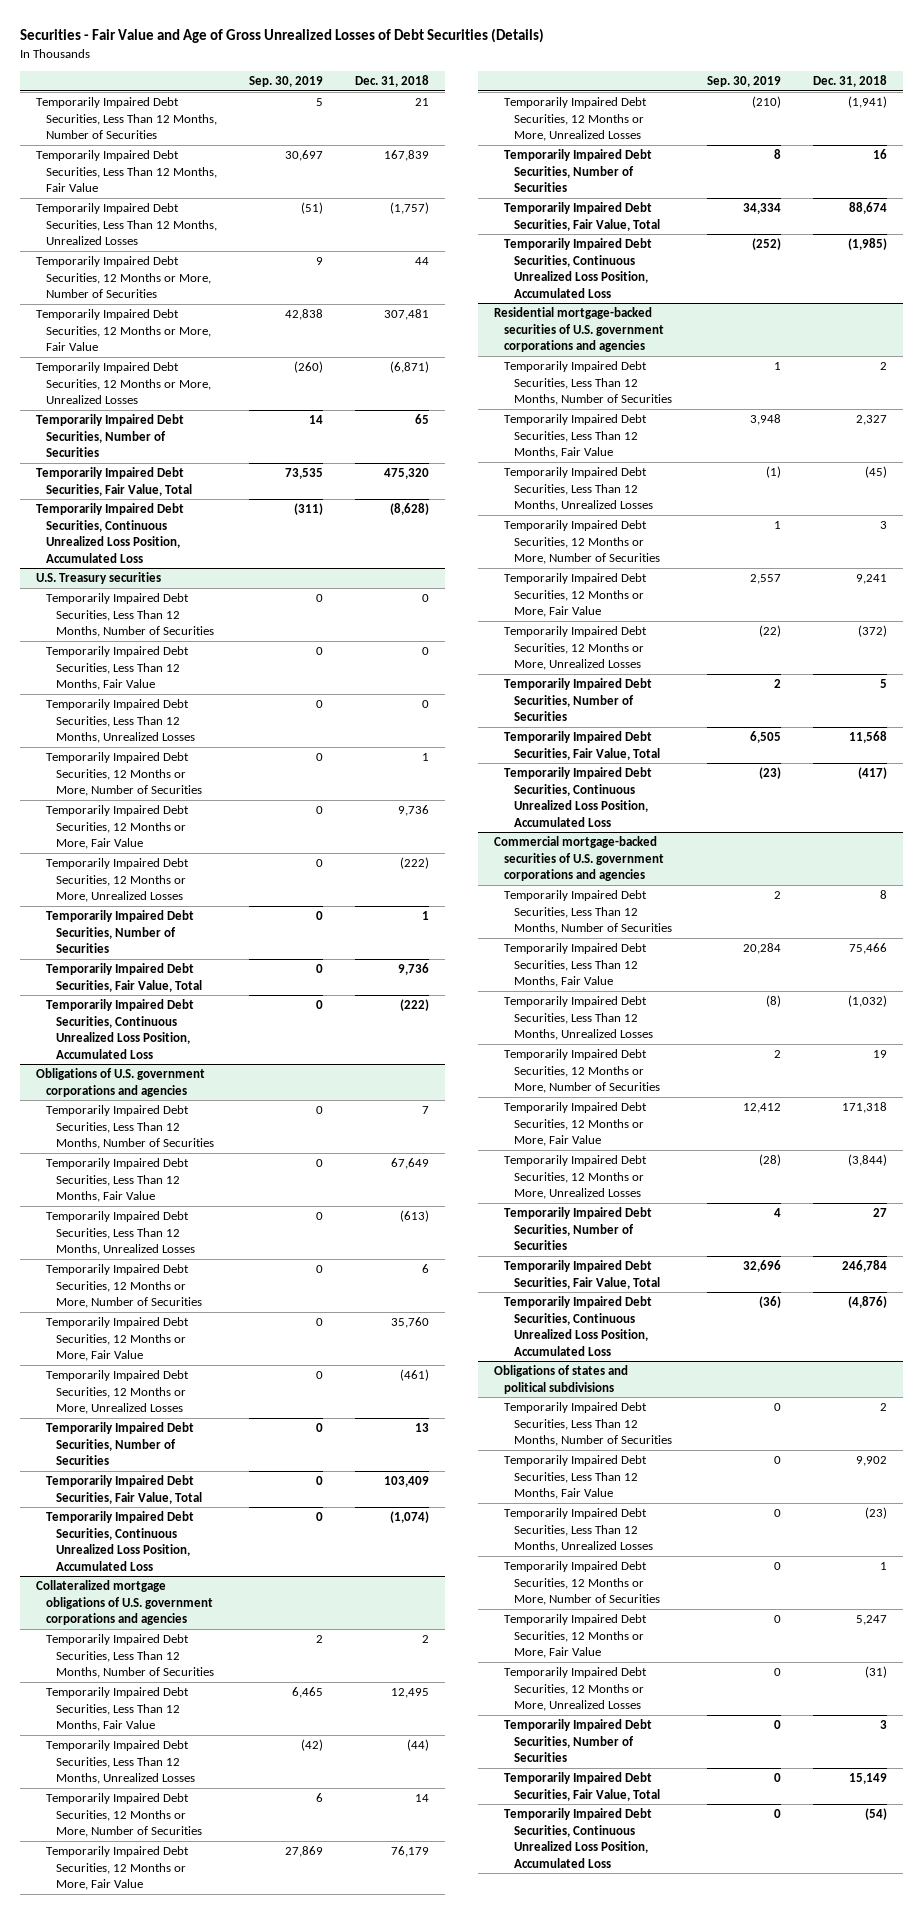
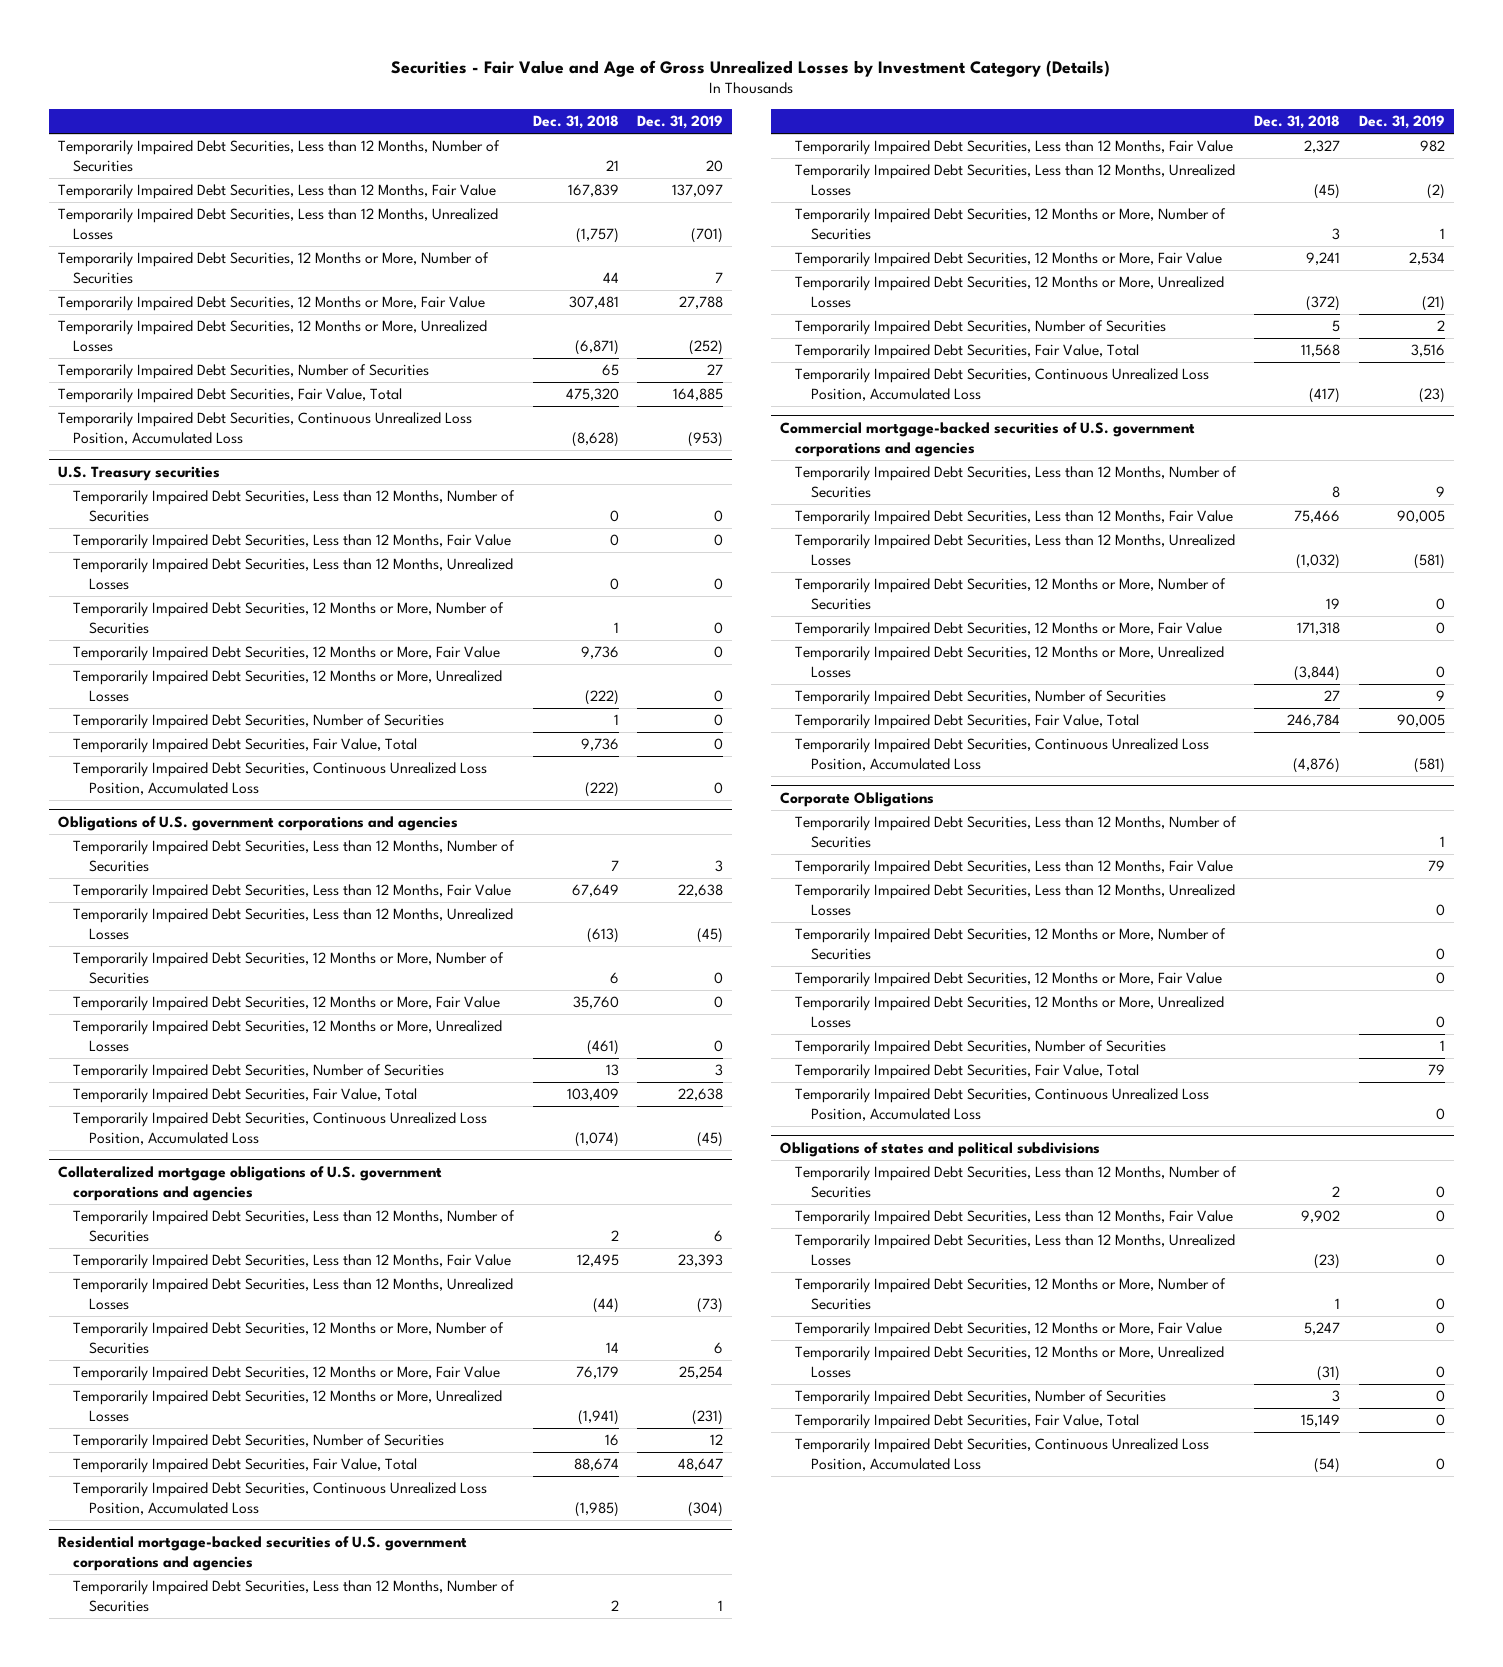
[20,28,545,44] Securities - Fair Value and Age of Gross Unrealized Losses of Debt Securities (Details) -> [391,59,1111,77] Securities - Fair Value and Age of Gross Unrealized Losses by Investment Category (Details)
[249,76,324,88] Sep. 30, 2019 -> none
none -> [636,115,723,130] Dec. 31, 2019
[36,97,218,140] Temporarily Impaired Debt Securities, Less Than 12 Months, Number of Securities -> [57,140,500,172] Temporarily Impaired Debt Securities, Less than 12 Months, Number of Securities
[36,150,218,193] Temporarily Impaired Debt Securities, Less Than 12 Months, Fair Value -> [57,184,496,200] Temporarily Impaired Debt Securities, Less than 12 Months, Fair Value
[36,203,218,246] Temporarily Impaired Debt Securities, Less Than 12 Months, Unrealized Losses -> [57,208,498,240] Temporarily Impaired Debt Securities, Less than 12 Months, Unrealized Losses
[46,593,215,638] Temporarily Impaired Debt Securities, Less Than 12 Months, Number of Securities -> [73,490,516,522] Temporarily Impaired Debt Securities, Less than 12 Months, Number of Securities
[46,646,190,691] Temporarily Impaired Debt Securities, Less Than 12 Months, Fair Value -> [73,534,512,550] Temporarily Impaired Debt Securities, Less than 12 Months, Fair Value
[46,699,196,744] Temporarily Impaired Debt Securities, Less Than 12 Months, Unrealized Losses -> [73,558,514,590] Temporarily Impaired Debt Securities, Less than 12 Months, Unrealized Losses
[46,1105,215,1150] Temporarily Impaired Debt Securities, Less Than 12 Months, Number of Securities -> [73,840,516,872] Temporarily Impaired Debt Securities, Less than 12 Months, Number of Securities
[46,1158,190,1203] Temporarily Impaired Debt Securities, Less Than 12 Months, Fair Value -> [73,884,512,900] Temporarily Impaired Debt Securities, Less than 12 Months, Fair Value
[46,1211,196,1256] Temporarily Impaired Debt Securities, Less Than 12 Months, Unrealized Losses -> [73,908,514,940] Temporarily Impaired Debt Securities, Less than 12 Months, Unrealized Losses
[46,1634,215,1679] Temporarily Impaired Debt Securities, Less Than 12 Months, Number of Securities -> [73,1210,516,1242] Temporarily Impaired Debt Securities, Less than 12 Months, Number of Securities
[46,1687,190,1732] Temporarily Impaired Debt Securities, Less Than 12 Months, Fair Value -> [73,1254,512,1270] Temporarily Impaired Debt Securities, Less than 12 Months, Fair Value
[46,1740,196,1785] Temporarily Impaired Debt Securities, Less Than 12 Months, Unrealized Losses -> [73,1278,514,1310] Temporarily Impaired Debt Securities, Less than 12 Months, Unrealized Losses
[503,361,672,406] Temporarily Impaired Debt Securities, Less Than 12 Months, Number of Securities -> [73,1580,516,1612] Temporarily Impaired Debt Securities, Less than 12 Months, Number of Securities
[503,414,647,459] Temporarily Impaired Debt Securities, Less Than 12 Months, Fair Value -> [795,140,1234,156] Temporarily Impaired Debt Securities, Less than 12 Months, Fair Value
[503,467,653,512] Temporarily Impaired Debt Securities, Less Than 12 Months, Unrealized Losses -> [795,164,1236,196] Temporarily Impaired Debt Securities, Less than 12 Months, Unrealized Losses
[503,890,672,935] Temporarily Impaired Debt Securities, Less Than 12 Months, Number of Securities -> [795,466,1238,498] Temporarily Impaired Debt Securities, Less than 12 Months, Number of Securities
[503,943,647,988] Temporarily Impaired Debt Securities, Less Than 12 Months, Fair Value -> [795,510,1234,526] Temporarily Impaired Debt Securities, Less than 12 Months, Fair Value
[503,996,653,1041] Temporarily Impaired Debt Securities, Less Than 12 Months, Unrealized Losses -> [795,534,1236,566] Temporarily Impaired Debt Securities, Less than 12 Months, Unrealized Losses
none -> [779,792,934,808] Corporate Obligations
none -> [795,816,1238,848] Temporarily Impaired Debt Securities, Less than 12 Months, Number of Securities
none -> [795,860,1234,876] Temporarily Impaired Debt Securities, Less than 12 Months, Fair Value
none -> [795,884,1236,916] Temporarily Impaired Debt Securities, Less than 12 Months, Unrealized Losses
none -> [795,928,1227,960] Temporarily Impaired Debt Securities, 12 Months or More, Number of Securities
none -> [795,972,1223,988] Temporarily Impaired Debt Securities, 12 Months or More, Fair Value
none -> [795,996,1225,1028] Temporarily Impaired Debt Securities, 12 Months or More, Unrealized Losses
none -> [795,1040,1167,1056] Temporarily Impaired Debt Securities, Number of Securities
none -> [795,1064,1140,1080] Temporarily Impaired Debt Securities, Fair Value, Total
none -> [795,1088,1210,1121] Temporarily Impaired Debt Securities, Continuous Unrealized Loss Position, Accumulated Loss
[503,1402,672,1447] Temporarily Impaired Debt Securities, Less Than 12 Months, Number of Securities -> [795,1166,1238,1198] Temporarily Impaired Debt Securities, Less than 12 Months, Number of Securities
[503,1455,647,1500] Temporarily Impaired Debt Securities, Less Than 12 Months, Fair Value -> [795,1210,1234,1226] Temporarily Impaired Debt Securities, Less than 12 Months, Fair Value
[503,1508,653,1553] Temporarily Impaired Debt Securities, Less Than 12 Months, Unrealized Losses -> [795,1234,1236,1266] Temporarily Impaired Debt Securities, Less than 12 Months, Unrealized Losses

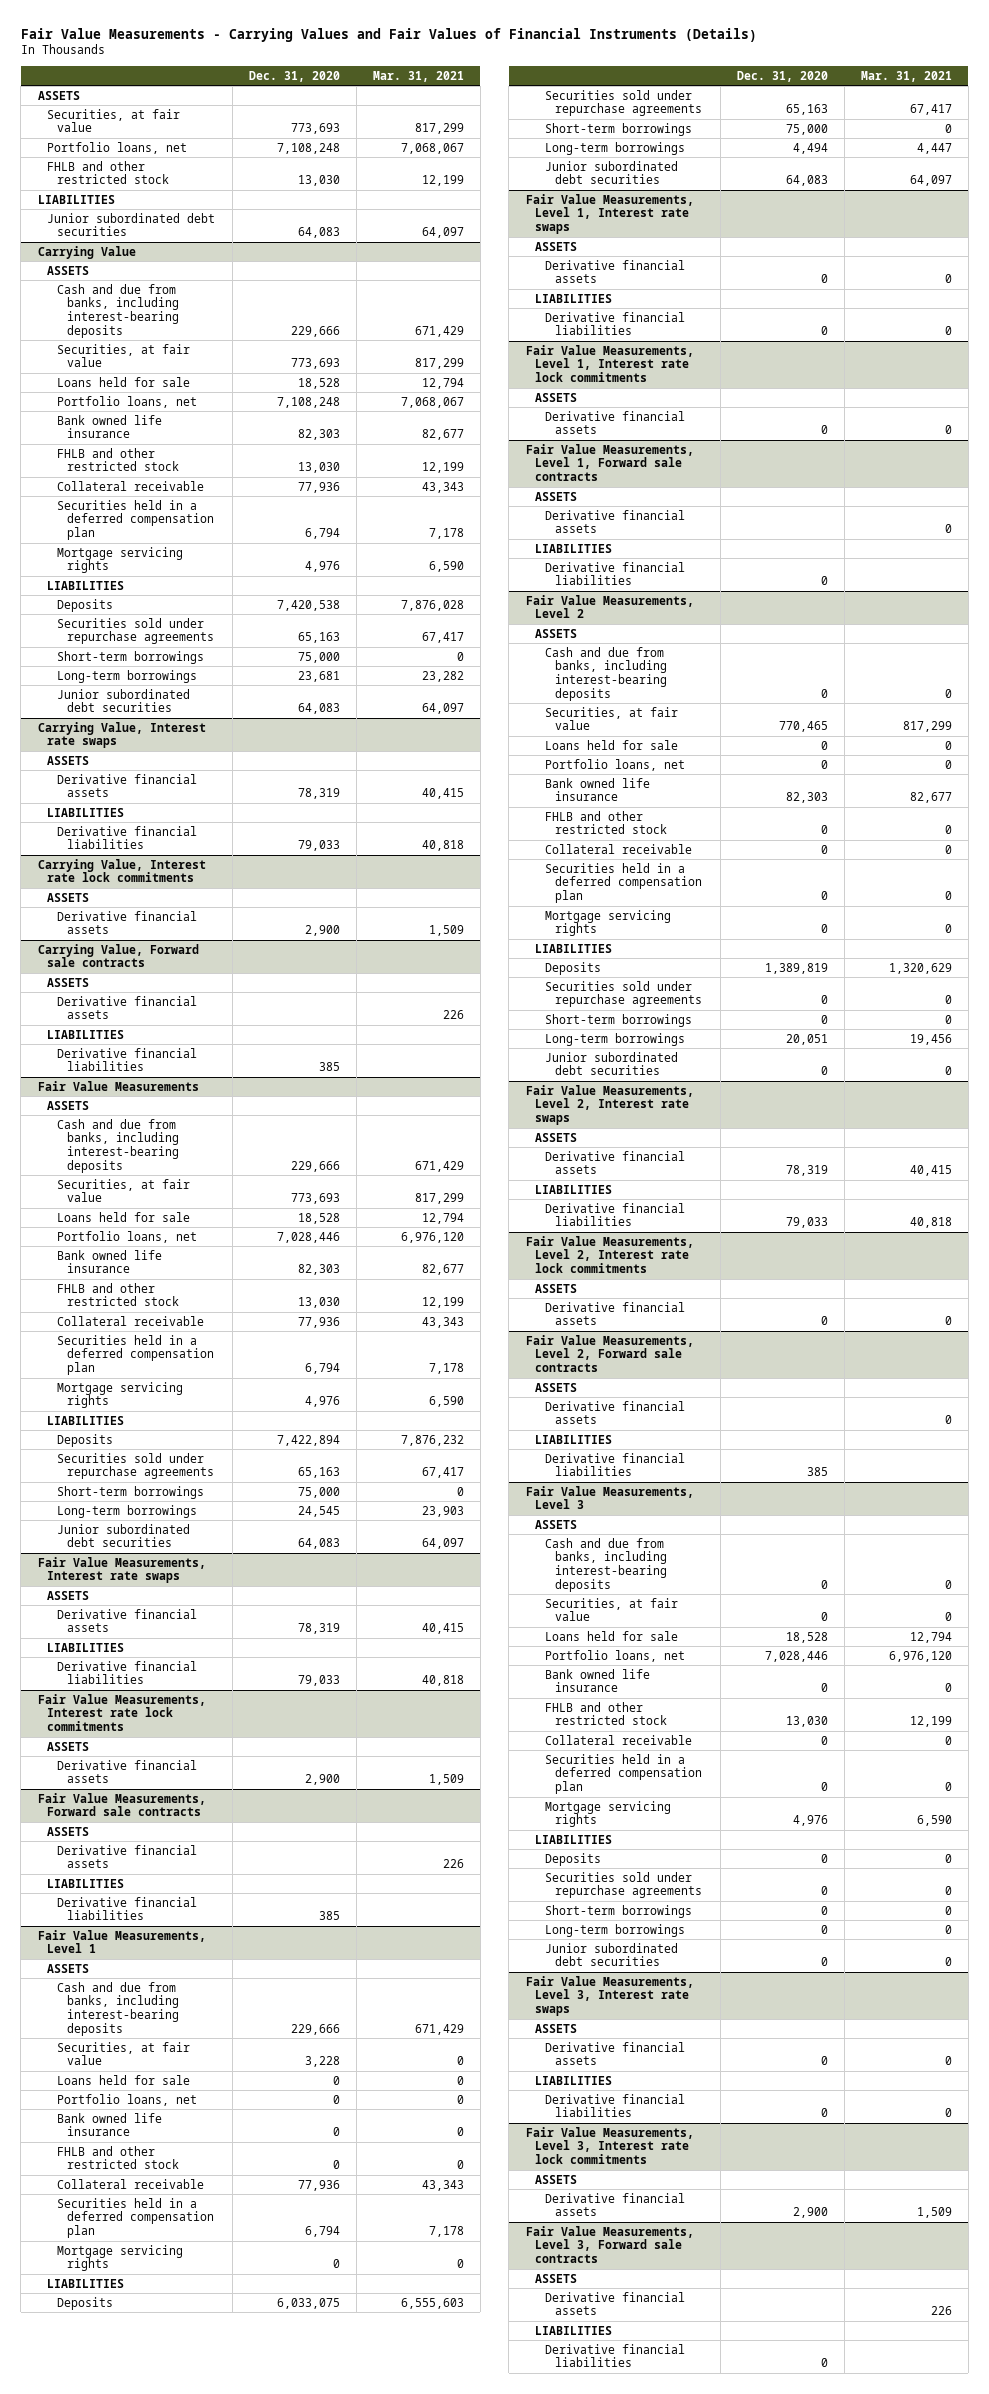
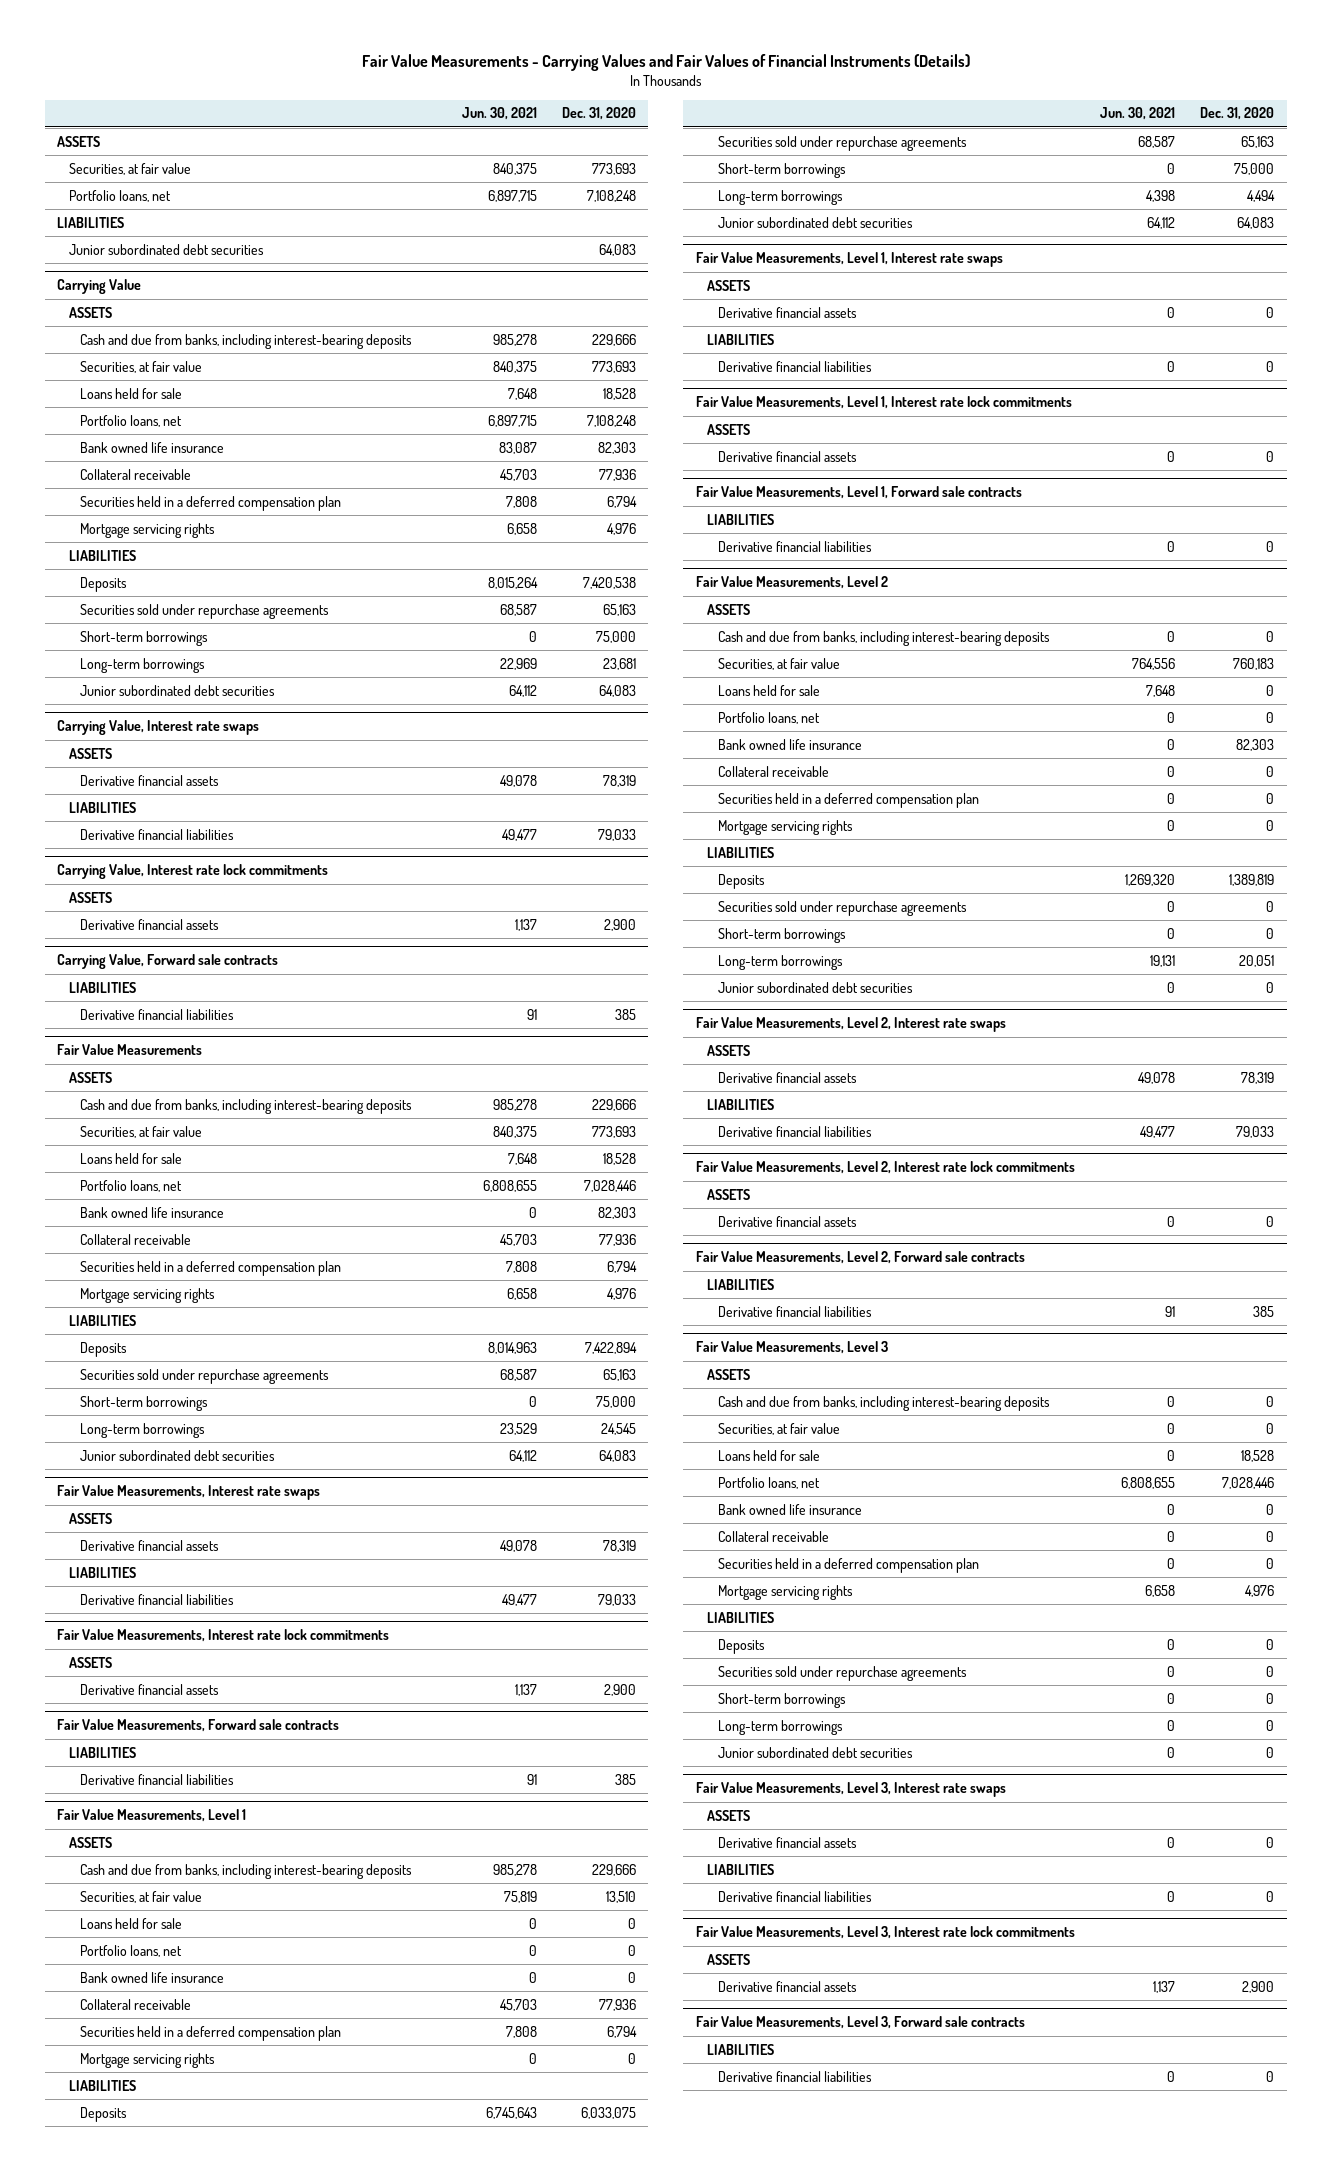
[372,70,464,82] Mar. 31, 2021 -> none
none -> [461,107,537,121] Jun. 30, 2021
[47,160,170,185] FHLB and other restricted stock -> none
[57,447,180,472] FHLB and other restricted stock -> none
[47,977,90,987] ASSETS -> none
[57,995,198,1020] Derivative financial assets -> none
[57,1282,180,1307] FHLB and other restricted stock -> none
[47,1826,90,1836] ASSETS -> none
[57,1844,198,1869] Derivative financial assets -> none
[304,2056,340,2068] 3,228 -> [605,1890,636,1903] 13,510
[57,2145,180,2170] FHLB and other restricted stock -> none
[535,491,578,501] ASSETS -> none
[545,509,686,534] Derivative financial assets -> none
[778,721,828,733] 770,465 -> [1233,657,1275,670] 760,183
[545,810,668,835] FHLB and other restricted stock -> none
[535,1382,578,1392] ASSETS -> none
[545,1400,686,1425] Derivative financial assets -> none
[545,1701,668,1726] FHLB and other restricted stock -> none
[535,2273,578,2283] ASSETS -> none
[545,2291,686,2316] Derivative financial assets -> none

